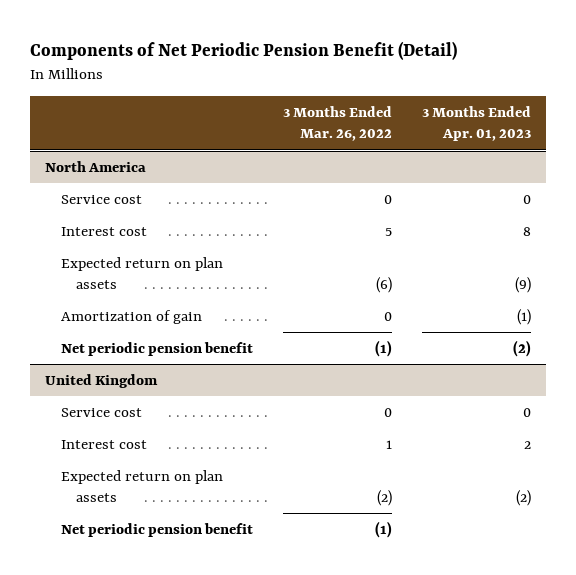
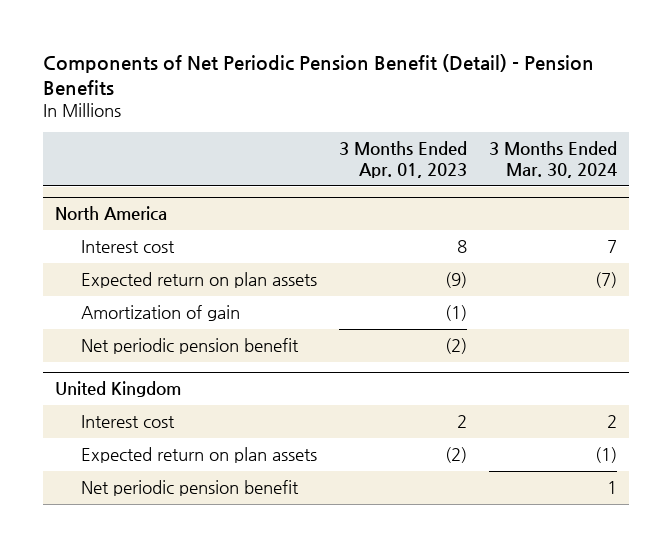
[29,41,457,61] Components of Net Periodic Pension Benefit (Detail) -> [43,53,595,95] Components of Net Periodic Pension Benefit (Detail) - Pension Benefits
[282,106,392,142] 3 Months Ended Mar. 26, 2022 -> none
none -> [489,141,618,179] 3 Months Ended Mar. 30, 2024
[60,194,142,204] Service cost -> none
[60,407,142,417] Service cost -> none

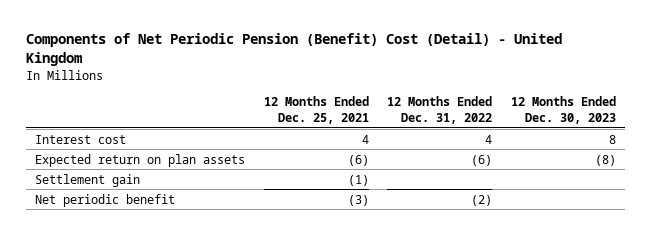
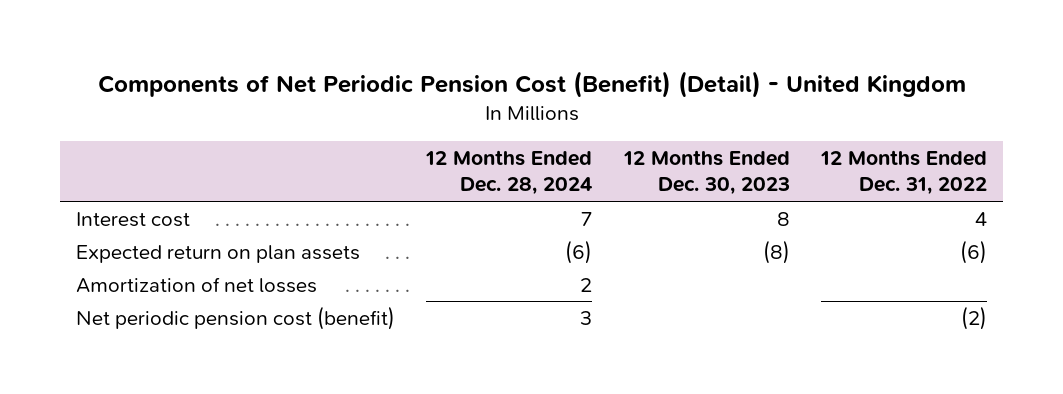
[25,33,562,67] Components of Net Periodic Pension (Benefit) Cost (Detail) - United Kingdom -> [97,71,966,99] Components of Net Periodic Pension Cost (Benefit) (Detail) - United Kingdom
[263,96,369,124] 12 Months Ended Dec. 25, 2021 -> none
none -> [425,150,593,196] 12 Months Ended Dec. 28, 2024
[34,173,140,187] Settlement gain -> none
none -> [75,276,317,293] Amortization of net losses
[34,193,175,207] Net periodic benefit -> [75,305,395,330] Net periodic pension cost (benefit)

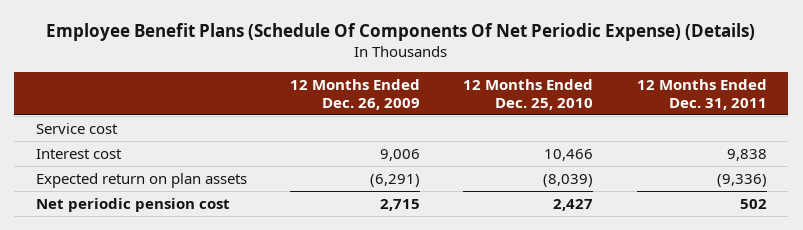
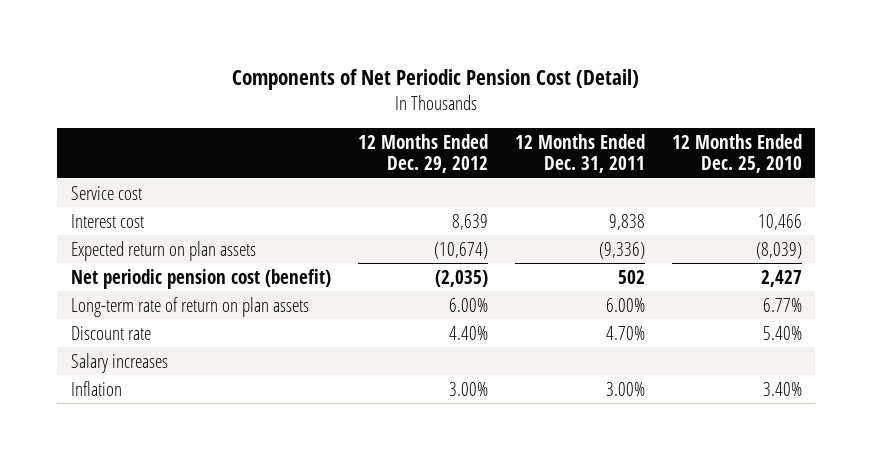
[46,23,756,42] Employee Benefit Plans (Schedule Of Components Of Net Periodic Expense) (Details) -> [232,69,640,91] Components of Net Periodic Pension Cost (Detail)
[290,78,421,110] 12 Months Ended Dec. 26, 2009 -> none
none -> [357,133,488,174] 12 Months Ended Dec. 29, 2012
[35,197,230,212] Net periodic pension cost -> [70,268,331,289] Net periodic pension cost (benefit)
none -> [70,296,309,317] Long-term rate of return on plan assets
none -> [70,325,151,340] Discount rate
none -> [70,352,168,373] Salary increases
none -> [70,380,122,396] Inflation

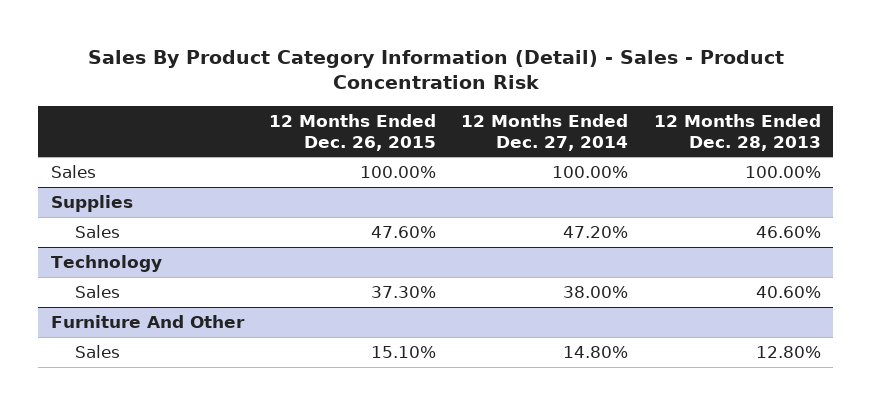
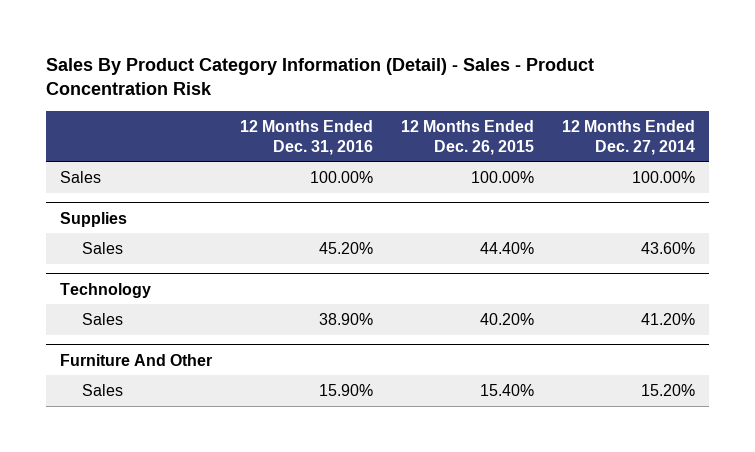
[653,113,821,151] 12 Months Ended Dec. 28, 2013 -> none
none -> [239,120,373,155] 12 Months Ended Dec. 31, 2016
[370,225,436,238] 47.60% -> [479,241,534,254] 44.40%
[563,225,629,238] 47.20% -> [640,241,695,254] 43.60%
[370,285,436,298] 37.30% -> [479,312,534,325] 40.20%
[563,285,629,298] 38.00% -> [640,312,695,325] 41.20%
[370,345,436,358] 15.10% -> [479,383,534,396] 15.40%
[563,345,629,358] 14.80% -> [640,383,695,396] 15.20%

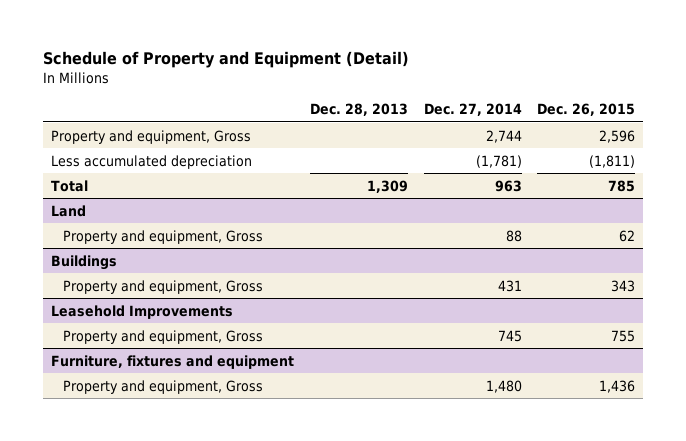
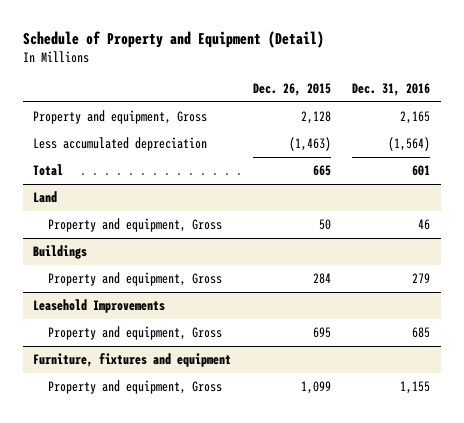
[309,103,408,117] Dec. 28, 2013 -> none
[423,103,522,117] Dec. 27, 2014 -> none
none -> [352,83,431,97] Dec. 31, 2016
[599,129,636,143] 2,596 -> [300,111,331,125] 2,128
[589,154,636,168] (1,811) -> [288,137,331,152] (1,463)
[608,179,636,192] 785 -> [312,165,331,177] 665
[619,229,636,242] 62 -> [318,219,331,231] 50
[611,279,636,292] 343 -> [312,273,331,285] 284
[611,329,636,342] 755 -> [312,327,331,339] 695
[599,379,636,393] 1,436 -> [300,381,331,395] 1,099

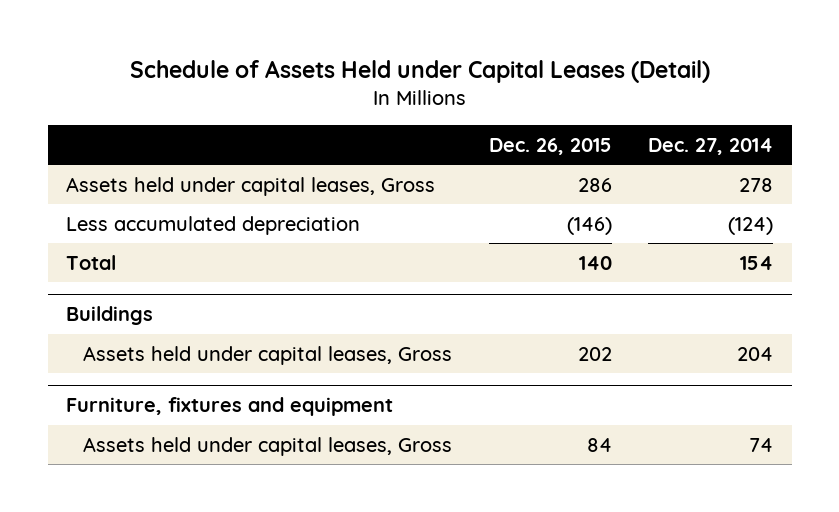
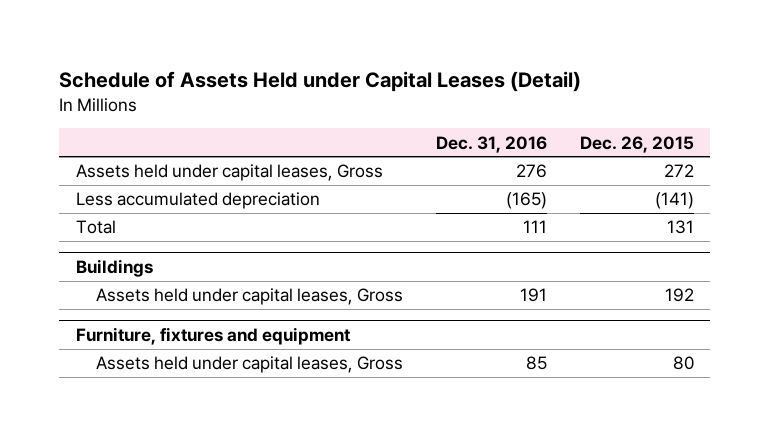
[648,137,774,155] Dec. 27, 2014 -> none
none -> [435,135,547,153] Dec. 31, 2016
[577,177,612,192] 286 -> [663,164,694,178] 272
[566,216,612,235] (146) -> [654,192,694,210] (141)
[578,255,612,270] 140 -> [666,220,694,235] 131
[577,346,612,361] 202 -> [664,288,694,303] 192
[586,437,612,452] 84 -> [672,356,694,371] 80

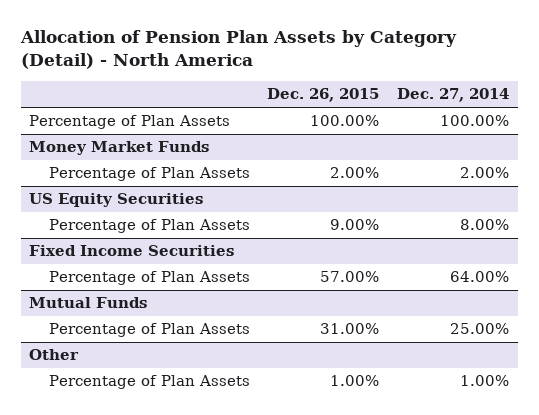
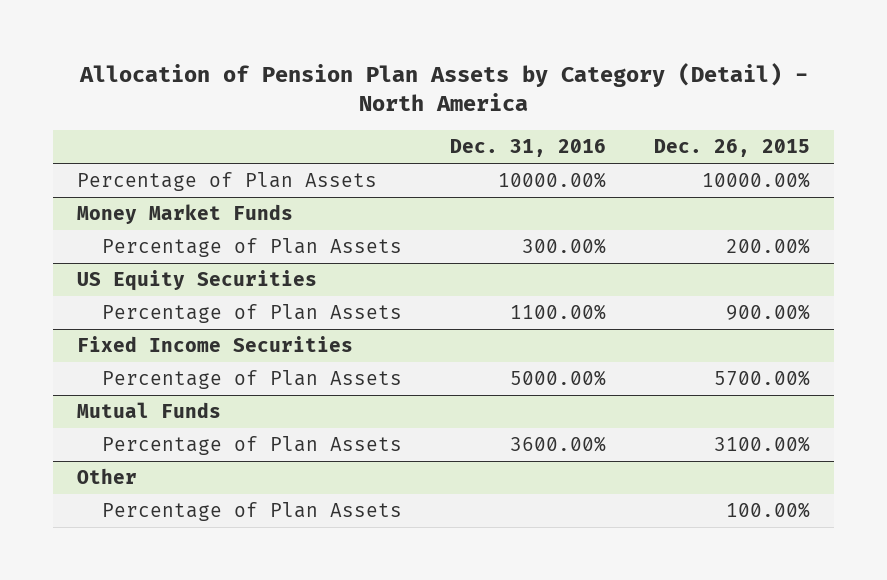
[397,88,510,103] Dec. 27, 2014 -> none
none -> [450,139,607,158] Dec. 31, 2016
[310,115,380,127] 100.00% -> [702,172,811,189] 10000.00%
[330,167,380,179] 2.00% -> [726,238,811,255] 200.00%
[330,219,380,231] 9.00% -> [726,304,811,321] 900.00%
[320,271,380,283] 57.00% -> [714,370,811,387] 5700.00%
[320,323,380,335] 31.00% -> [714,436,811,453] 3100.00%
[330,375,380,387] 1.00% -> [726,502,811,519] 100.00%

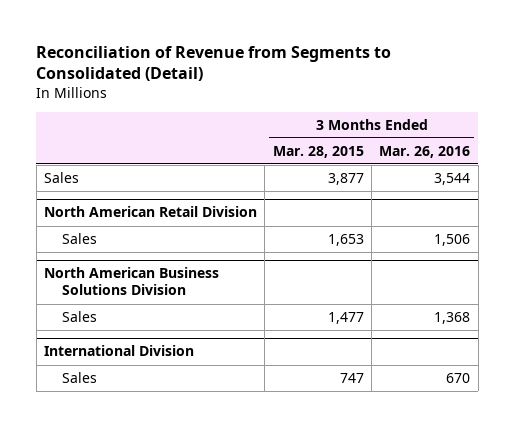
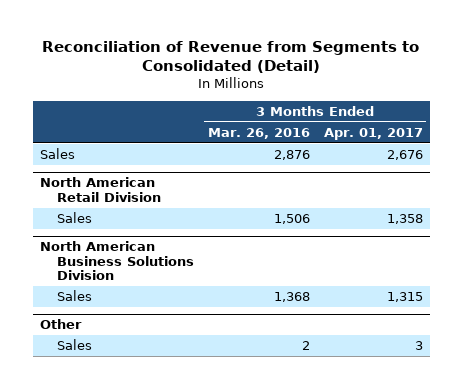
[272,145,364,158] Mar. 28, 2015 -> none
none -> [323,127,423,140] Apr. 01, 2017
[434,173,471,186] 3,544 -> [273,150,310,161] 2,876
[43,345,194,357] International Division -> none
none -> [39,319,82,330] Other
[446,373,471,384] 670 -> [301,341,310,351] 2

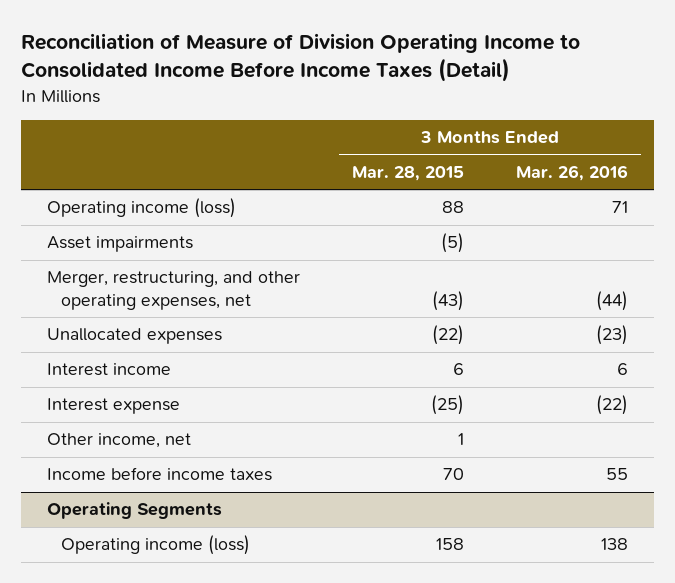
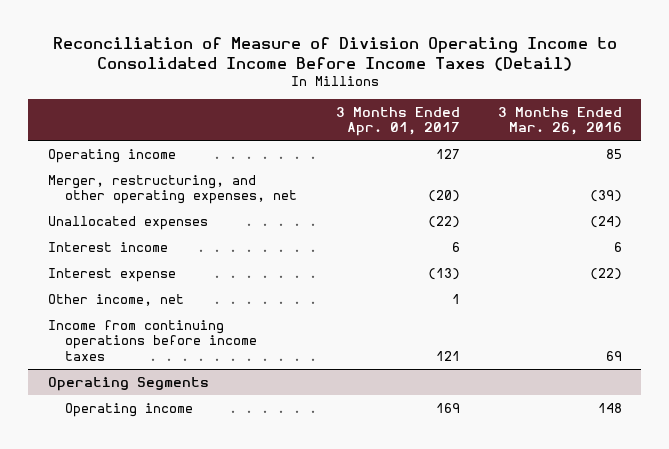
[351,165,464,181] Mar. 28, 2015 -> none
none -> [335,106,460,137] 3 Months Ended Apr. 01, 2017
[47,236,194,253] Asset impairments -> none
[47,198,237,219] Operating income (loss) -> [47,148,176,163] Operating income
[611,201,628,214] 71 -> [605,148,622,159] 85
[595,290,628,311] (44) -> [589,190,622,203] (39)
[595,325,628,346] (23) -> [589,215,622,228] (24)
[47,467,273,482] Income before income taxes -> [47,319,258,362] Income from continuing operations before income taxes
[605,468,628,481] 55 -> [605,351,622,362] 69
[60,535,250,556] Operating income (loss) -> [65,402,194,417] Operating income
[600,538,628,551] 138 -> [597,402,622,413] 148

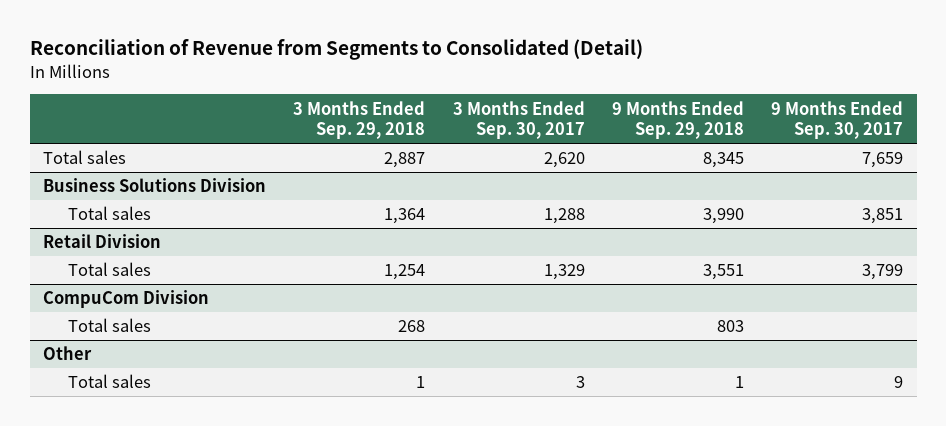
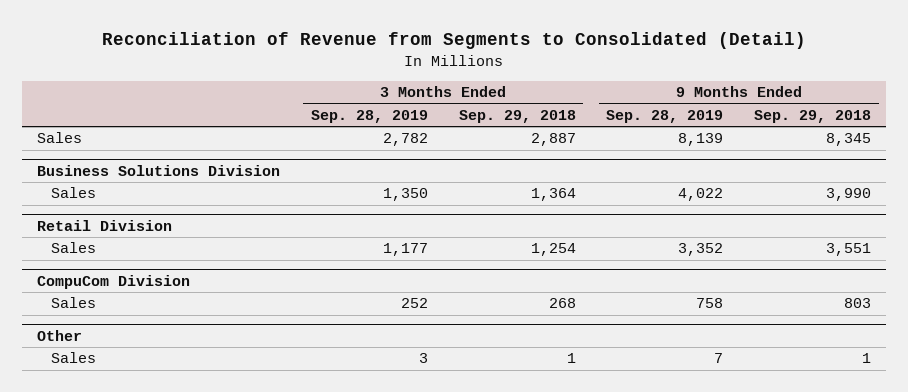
[452,100,585,140] 3 Months Ended Sep. 30, 2017 -> none
[771,100,904,140] 9 Months Ended Sep. 30, 2017 -> none
none -> [310,109,428,123] Sep. 28, 2019
none -> [606,109,724,123] Sep. 28, 2019
[43,150,127,165] Total sales -> [37,132,83,144] Sales
[68,206,152,221] Total sales -> [50,187,96,199] Sales
[68,262,152,277] Total sales -> [50,242,96,254] Sales
[68,318,152,333] Total sales -> [50,297,96,309] Sales
[68,374,152,389] Total sales -> [50,352,96,364] Sales

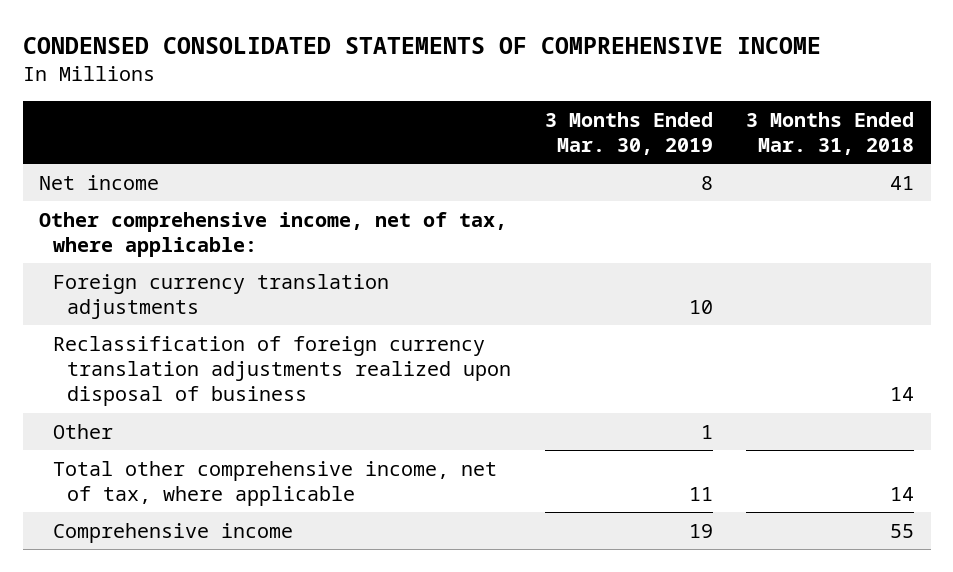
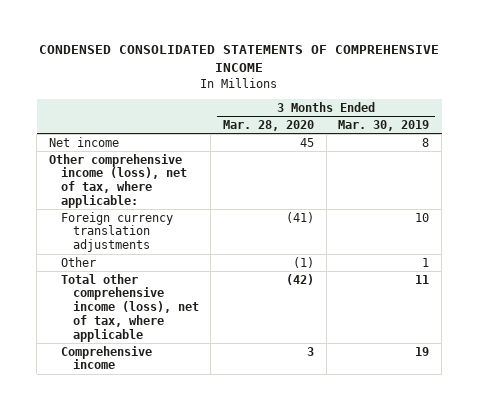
[746,111,915,155] 3 Months Ended Mar. 31, 2018 -> none
none -> [223,119,315,131] Mar. 28, 2020
[39,211,508,258] Other comprehensive income, net of tax, where applicable: -> [48,153,187,208] Other comprehensive income (loss), net of tax, where applicable:
[53,335,512,407] Reclassification of foreign currency translation adjustments realized upon disposal of business -> none
[53,460,498,507] Total other comprehensive income, net of tax, where applicable -> [60,273,199,342] Total other comprehensive income (loss), net of tax, where applicable

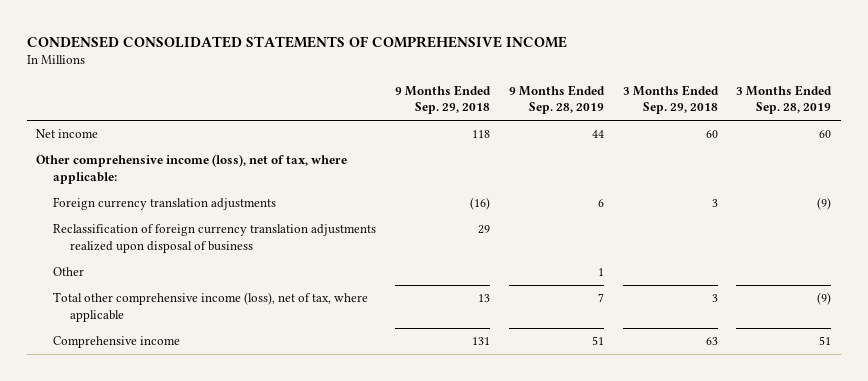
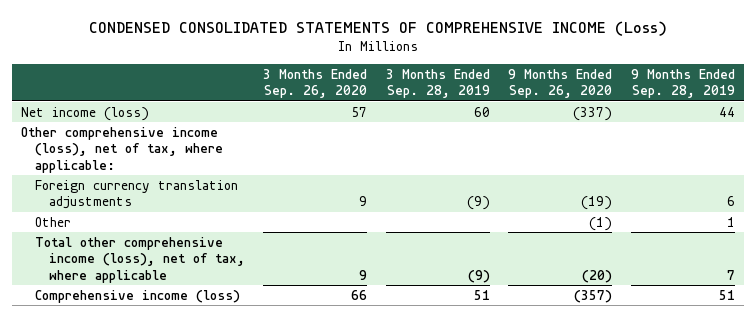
[26,35,567,48] CONDENSED CONSOLIDATED STATEMENTS OF COMPREHENSIVE INCOME -> [89,20,668,36] CONDENSED CONSOLIDATED STATEMENTS OF COMPREHENSIVE INCOME (Loss)
[395,84,492,115] 9 Months Ended Sep. 29, 2018 -> none
[622,84,719,115] 3 Months Ended Sep. 29, 2018 -> none
none -> [263,68,368,99] 3 Months Ended Sep. 26, 2020
none -> [508,68,613,99] 9 Months Ended Sep. 26, 2020
[36,129,99,139] Net income -> [21,106,150,121] Net income (loss)
[53,224,377,253] Reclassification of foreign currency translation adjustments realized upon disposal of business -> none
[53,336,181,349] Comprehensive income -> [35,289,241,303] Comprehensive income (loss)

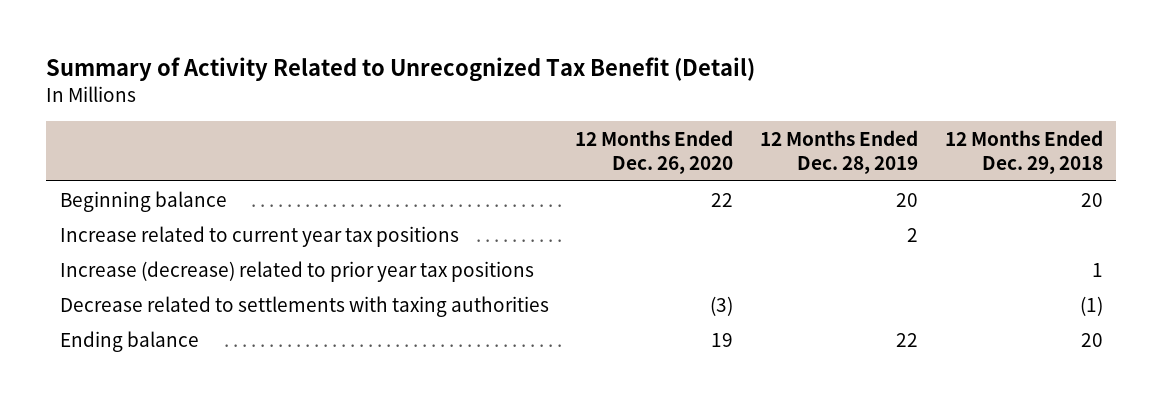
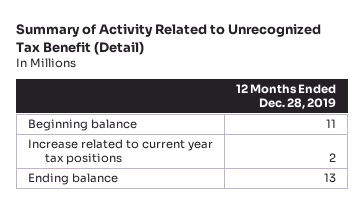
[575,129,734,175] 12 Months Ended Dec. 26, 2020 -> none
[944,129,1103,175] 12 Months Ended Dec. 29, 2018 -> none
[896,192,919,207] 20 -> [325,119,336,129] 11
[59,260,534,282] Increase (decrease) related to prior year tax positions -> none
[59,295,549,317] Decrease related to settlements with taxing authorities -> none
[896,332,919,347] 22 -> [323,173,336,184] 13

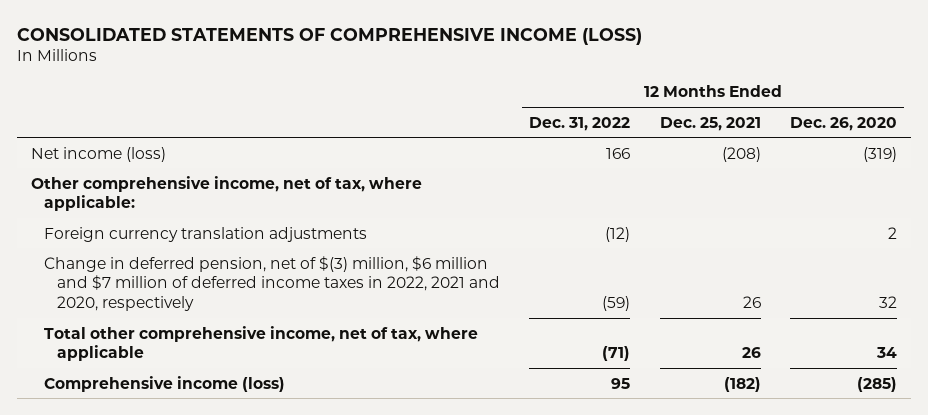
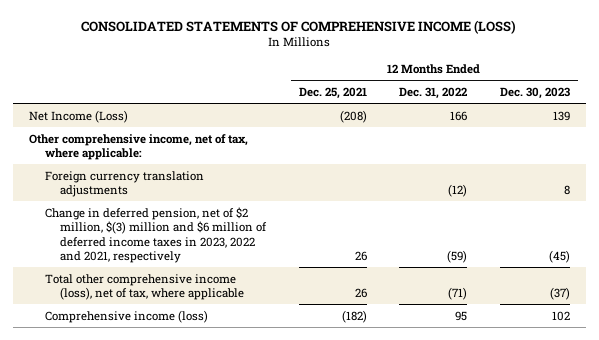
[789,116,897,131] Dec. 26, 2020 -> none
none -> [499,87,570,100] Dec. 30, 2023
[31,146,167,162] Net income (loss) -> [29,109,129,123] Net Income (Loss)
[44,255,501,311] Change in deferred pension, net of $(3) million, $6 million and $7 million of deferred income taxes in 2022, 2021 and 2020, respectively -> [44,206,268,264] Change in deferred pension, net of $2 million, $(3) million and $6 million of deferred income taxes in 2023, 2022 and 2021, respectively
[44,325,479,362] Total other comprehensive income, net of tax, where applicable -> [44,273,245,301] Total other comprehensive income (loss), net of tax, where applicable

